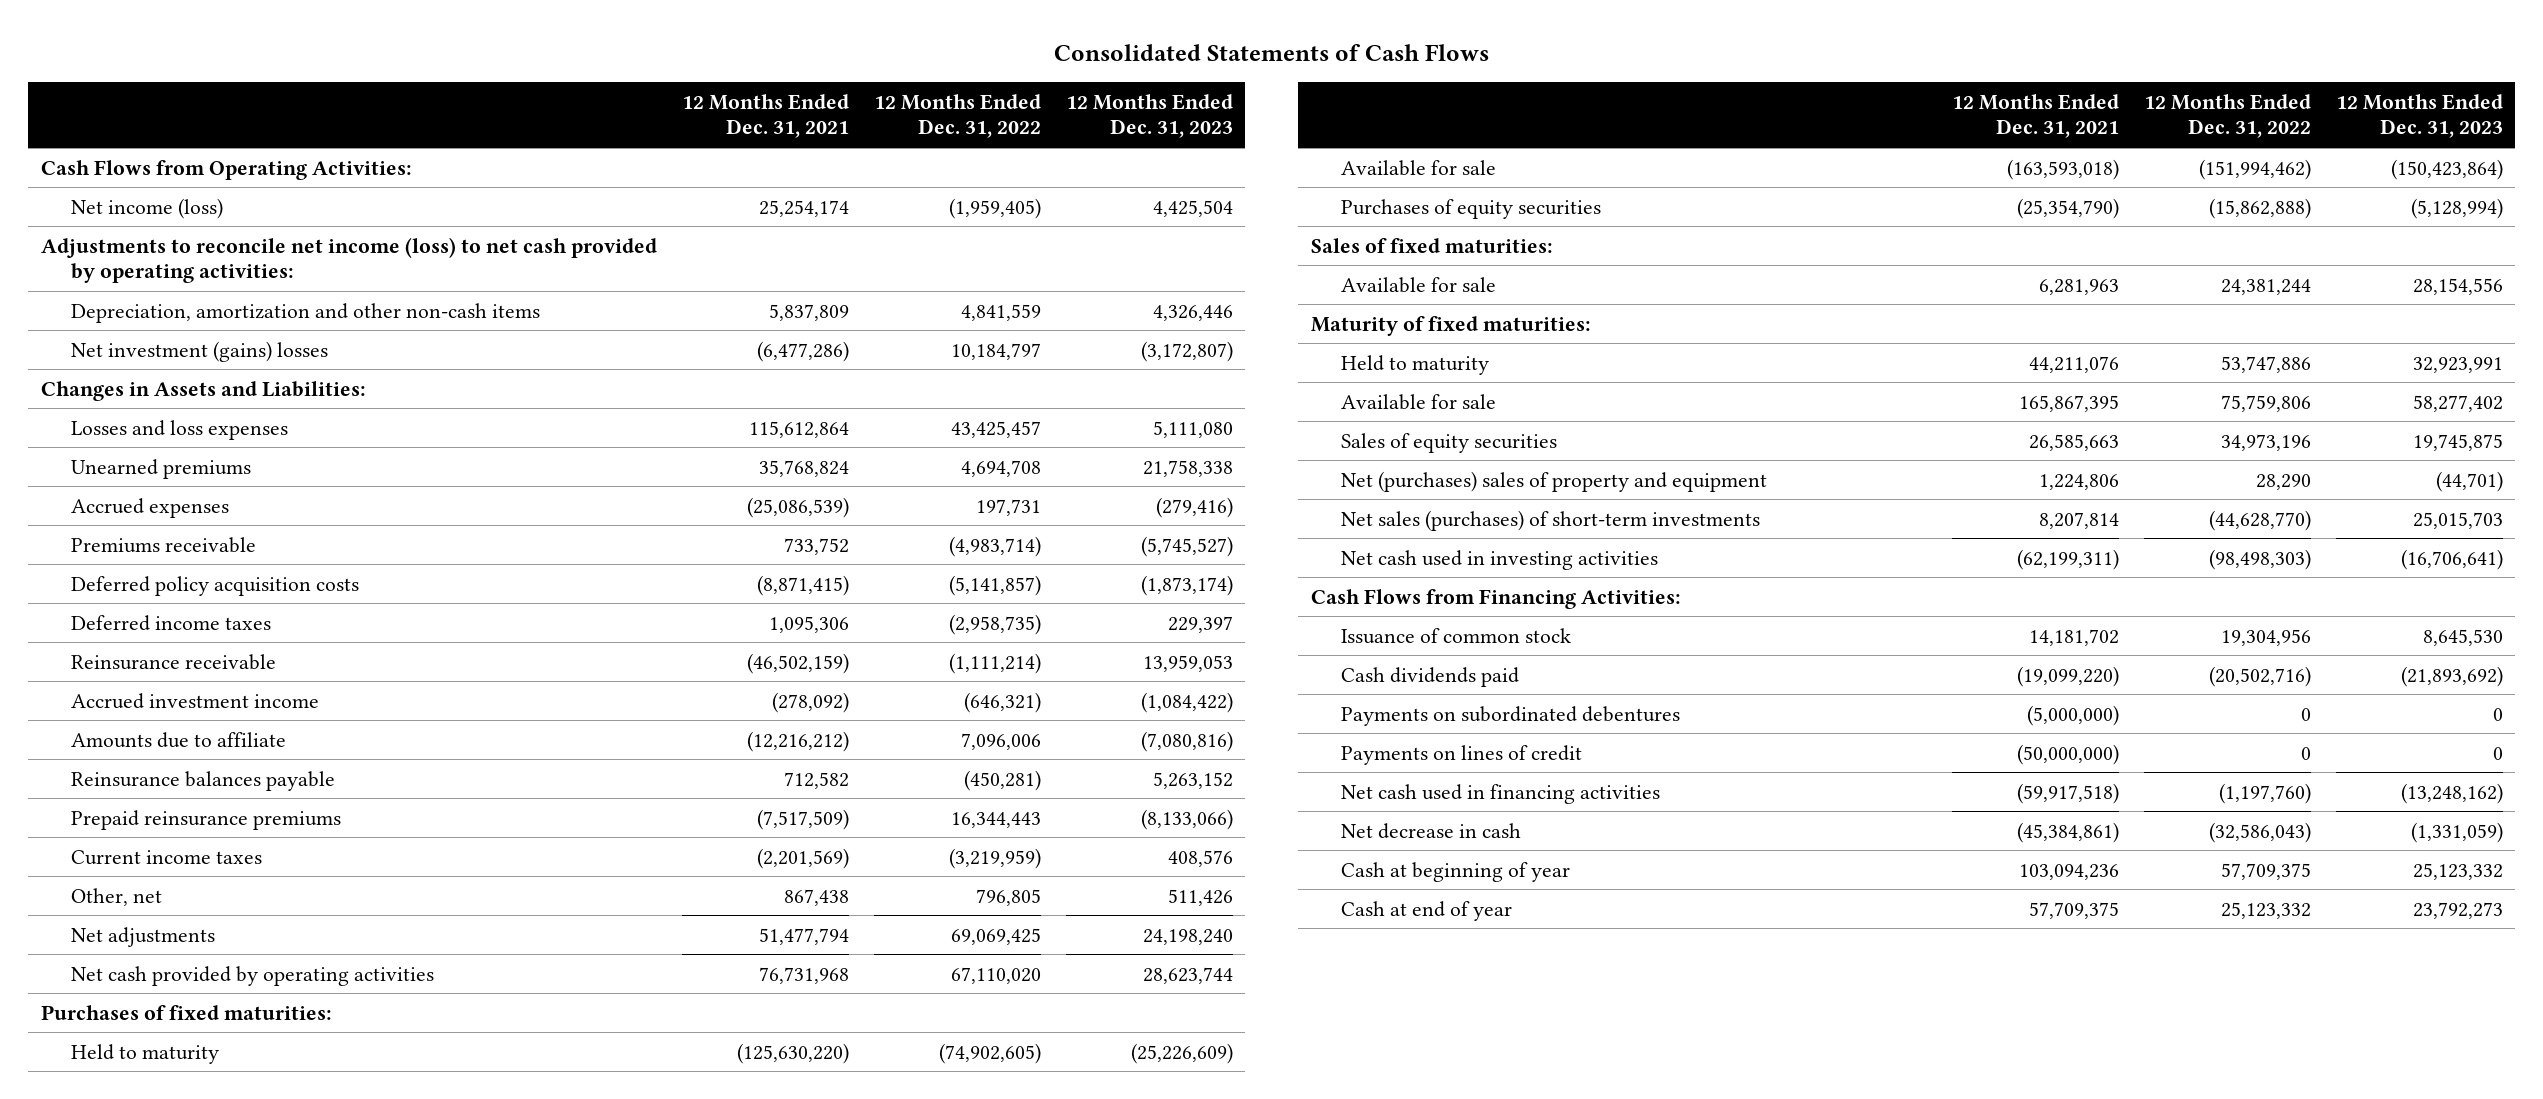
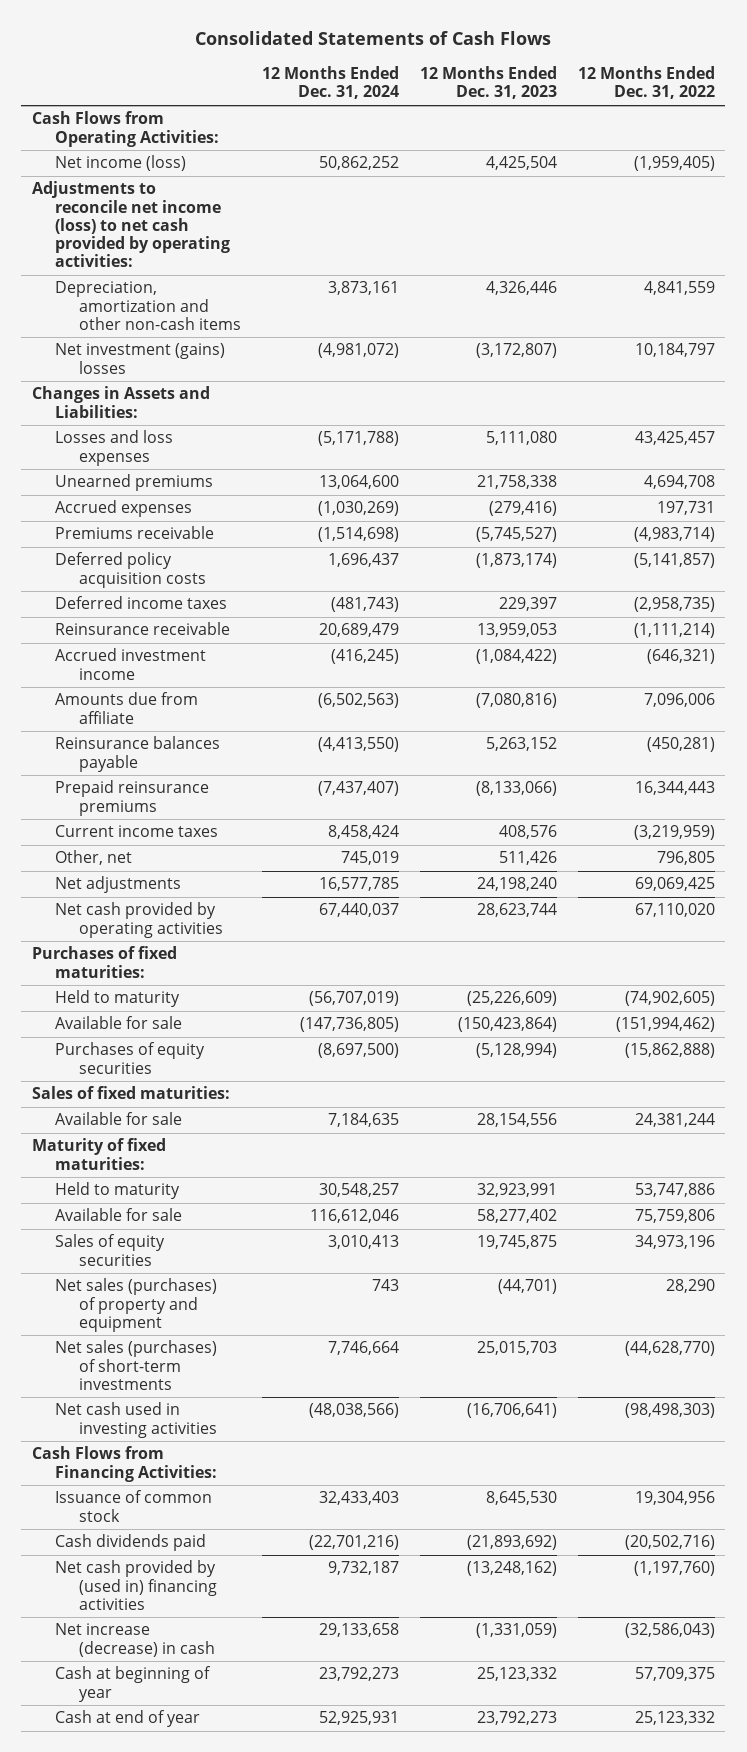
[681,93,849,139] 12 Months Ended Dec. 31, 2021 -> none
none -> [261,66,399,100] 12 Months Ended Dec. 31, 2024
[70,731,286,748] Amounts due to affiliate -> [55,692,199,724] Amounts due from affiliate
[1340,470,1767,492] Net (purchases) sales of property and equipment -> [55,1278,218,1332] Net sales (purchases) of property and equipment
[1340,705,1680,726] Payments on subordinated debentures -> none
[1340,744,1582,765] Payments on lines of credit -> none
[1340,783,1660,804] Net cash used in financing activities -> [55,1560,217,1610] Net cash provided by (used in) financing activities
[1340,822,1521,839] Net decrease in cash -> [55,1623,215,1657] Net increase (decrease) in cash

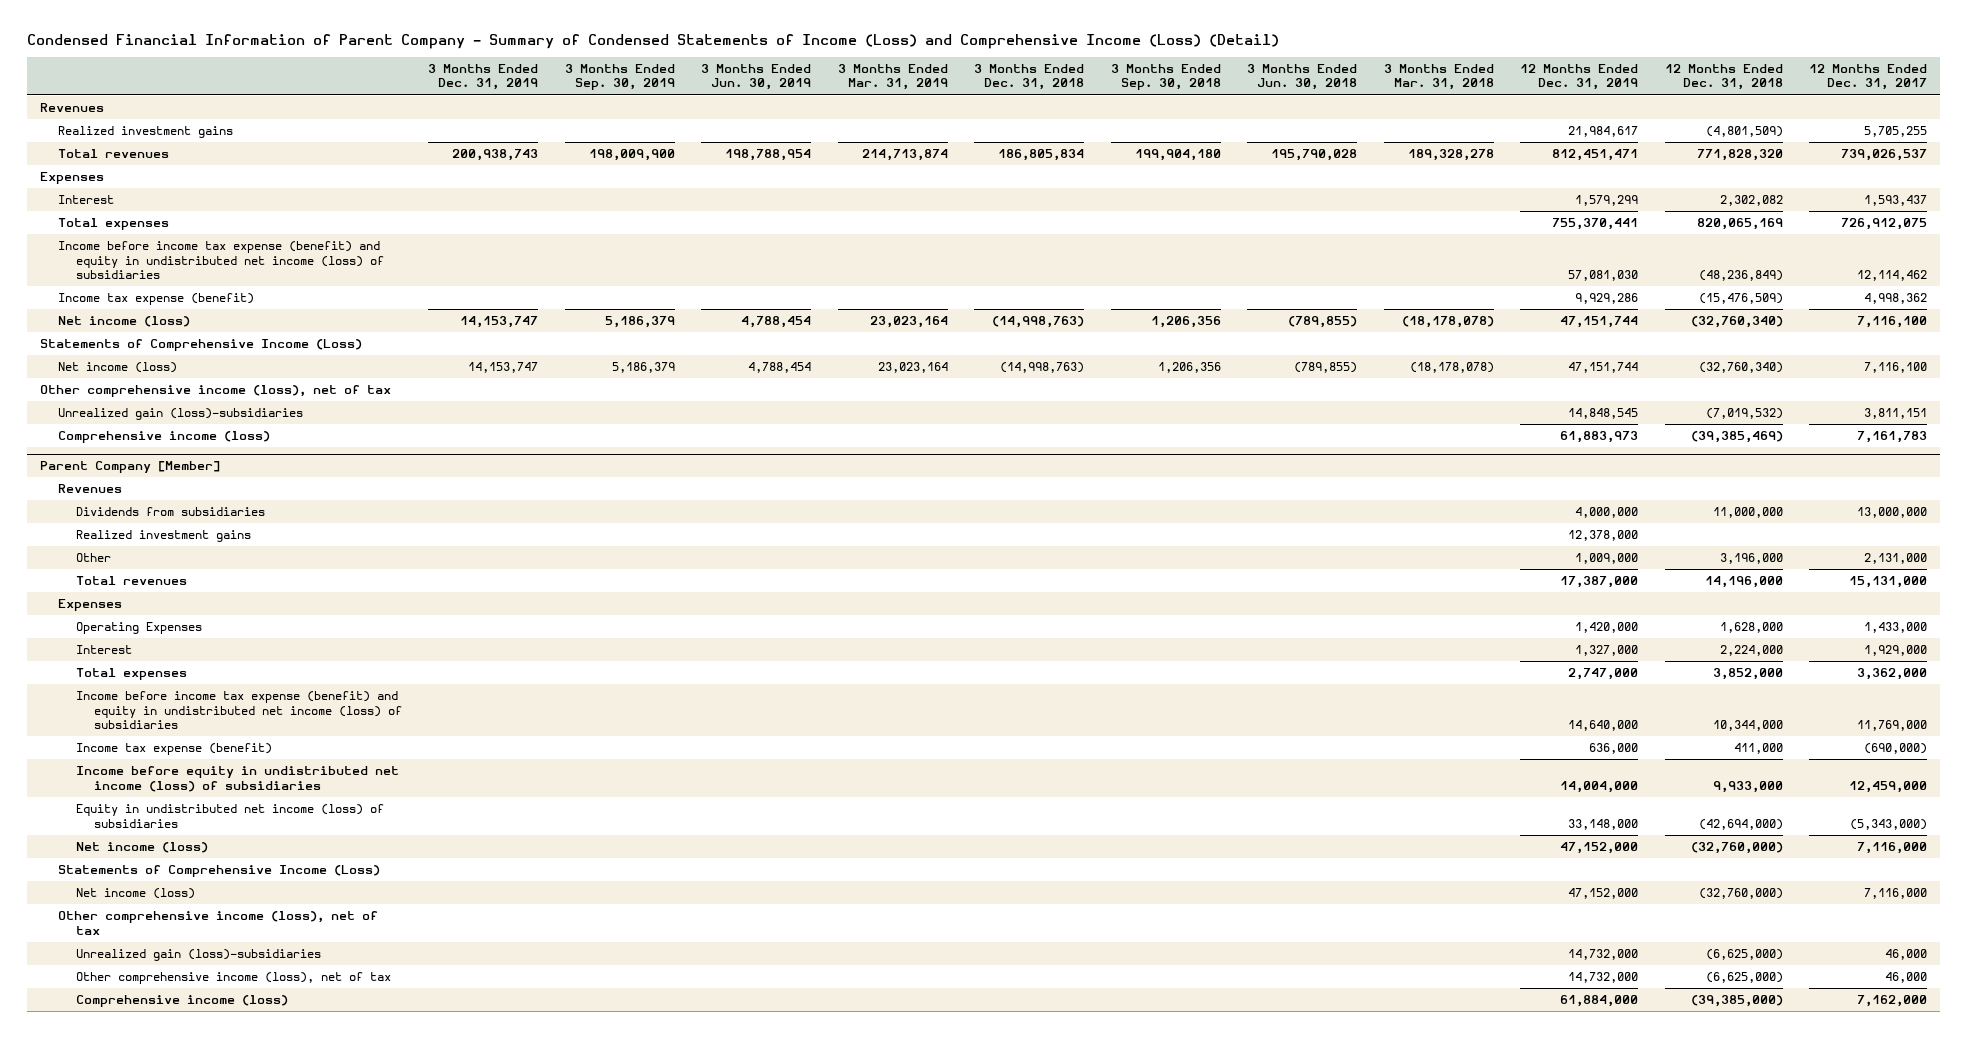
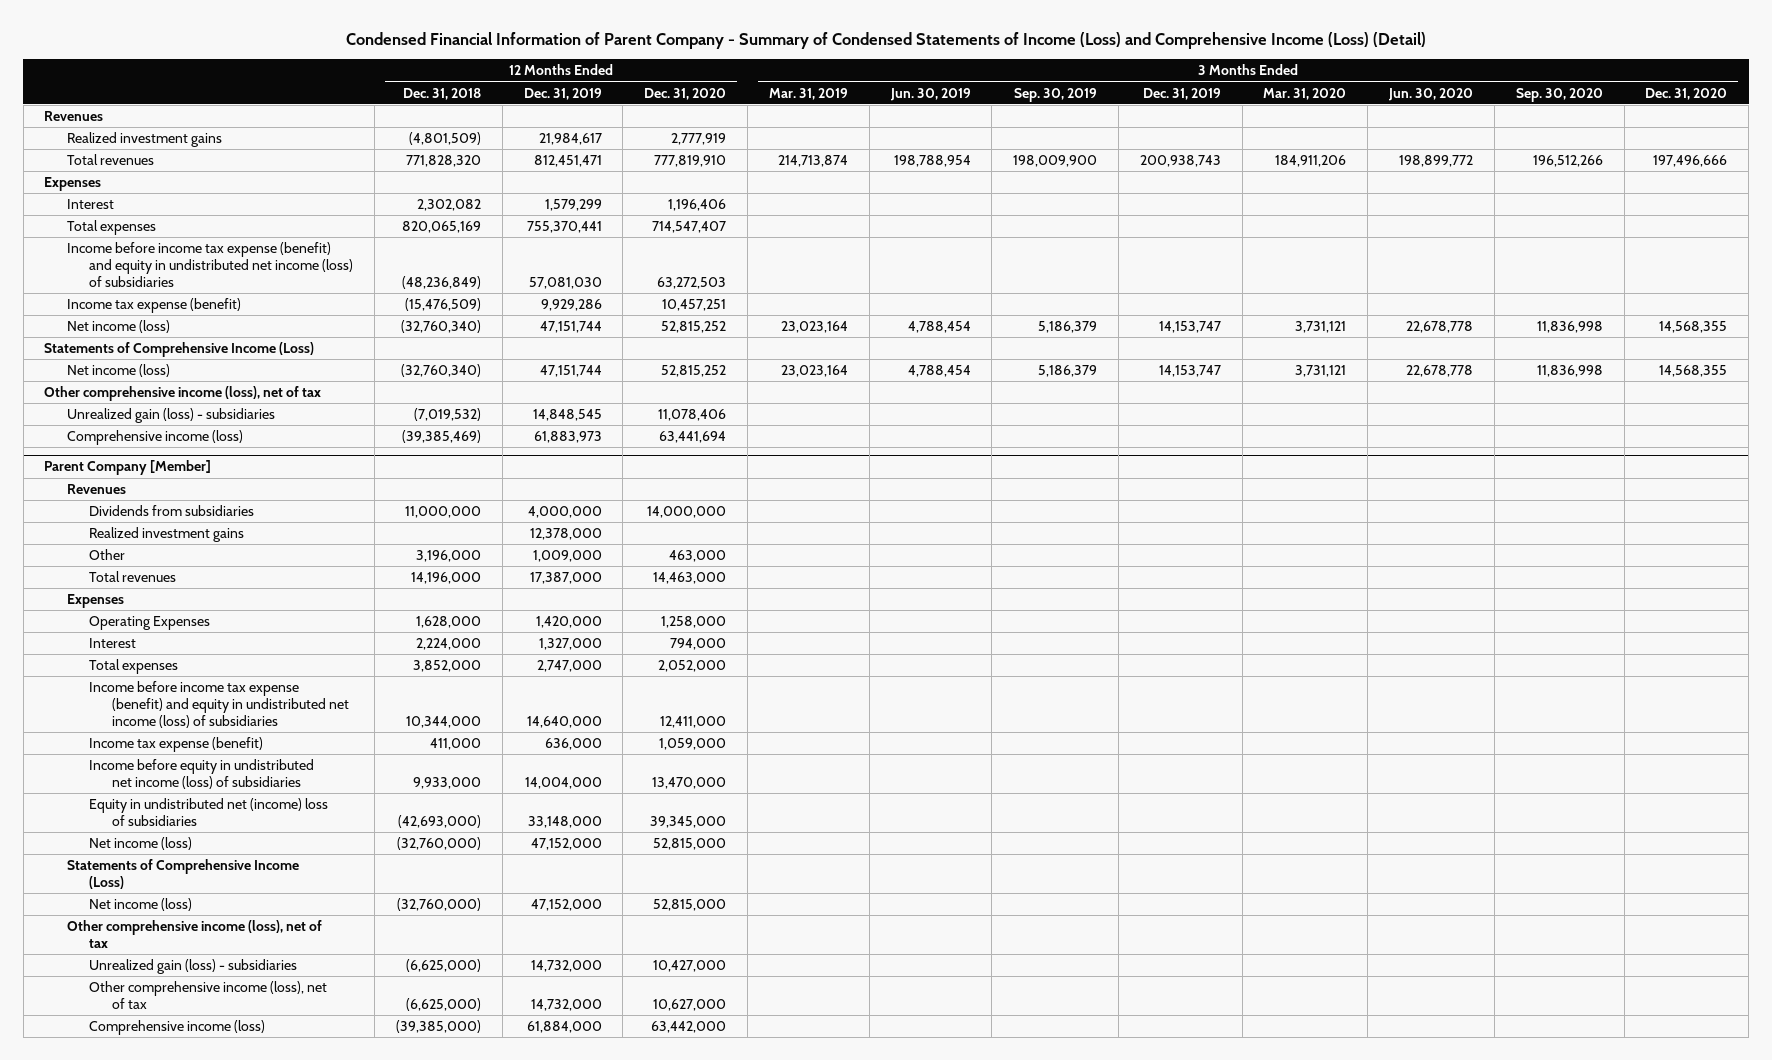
[974,63,1085,91] 3 Months Ended Dec. 31, 2018 -> none
[1110,63,1221,91] 3 Months Ended Sep. 30, 2018 -> none
[1247,63,1358,91] 3 Months Ended Jun. 30, 2018 -> none
[1383,63,1494,91] 3 Months Ended Mar. 31, 2018 -> none
[1809,63,1928,91] 12 Months Ended Dec. 31, 2017 -> none
none -> [644,87,727,100] Dec. 31, 2020
none -> [1263,87,1347,100] Mar. 31, 2020
none -> [1388,87,1474,101] Jun. 30, 2020
none -> [1515,87,1603,102] Sep. 30, 2020
none -> [1645,87,1728,100] Dec. 31, 2020
[57,408,303,421] Unrealized gain (loss)-subsidiaries -> [66,408,275,424] Unrealized gain (loss) - subsidiaries
[75,804,384,828] Equity in undistributed net income (loss) of subsidiaries -> [89,798,329,826] Equity in undistributed net (income) loss of subsidiaries
[1698,818,1783,830] (42,694,000) -> [398,814,482,828] (42,693,000)
[75,949,321,962] Unrealized gain (loss)-subsidiaries -> [89,959,298,975] Unrealized gain (loss) - subsidiaries

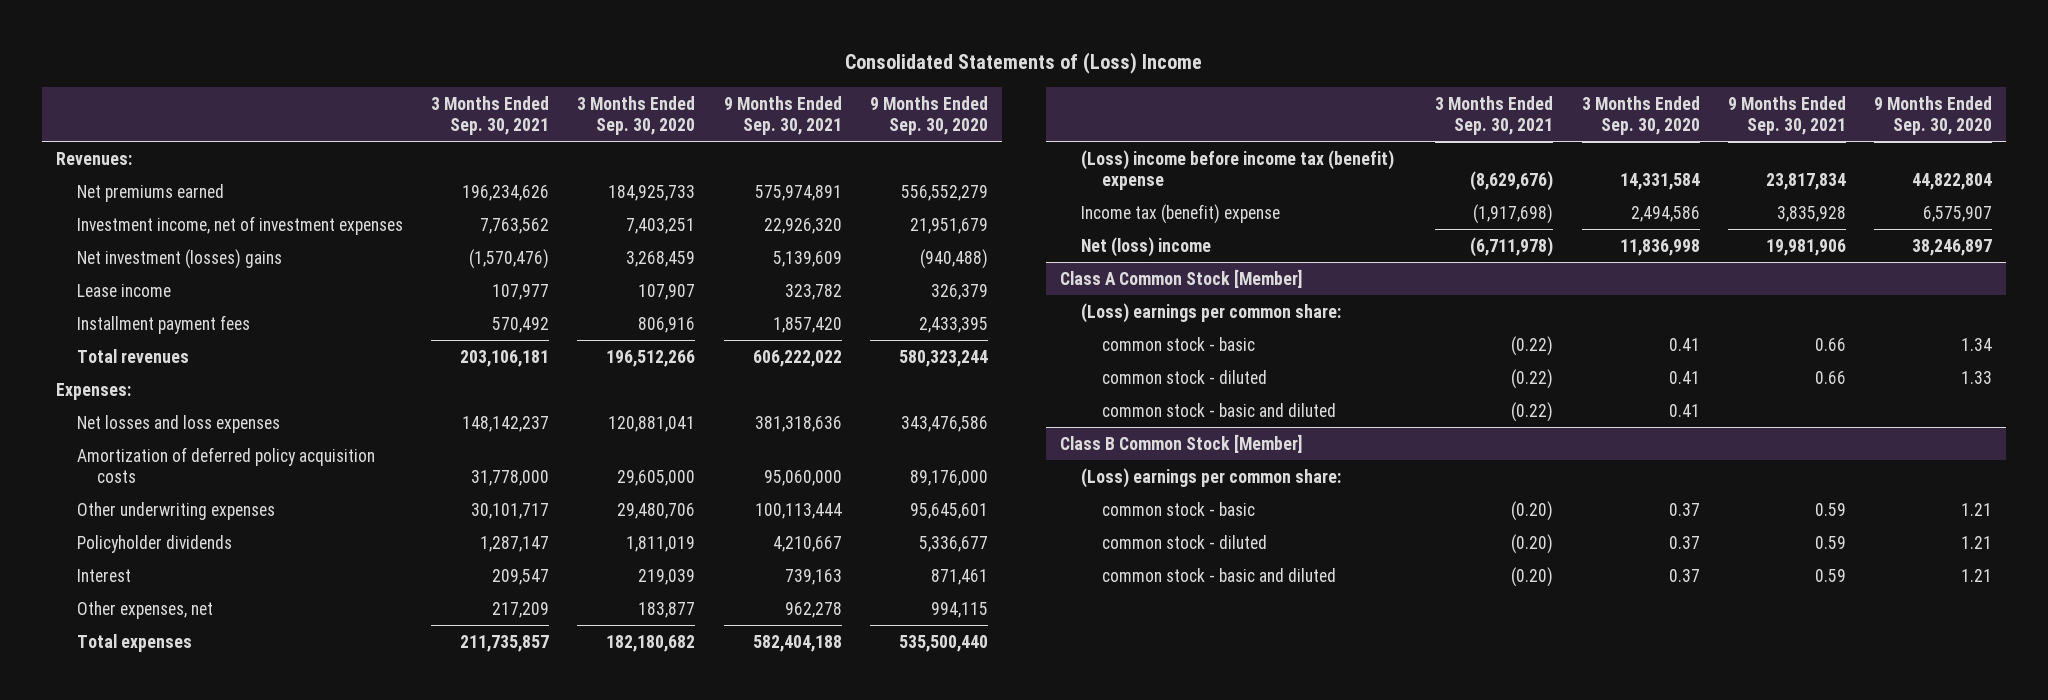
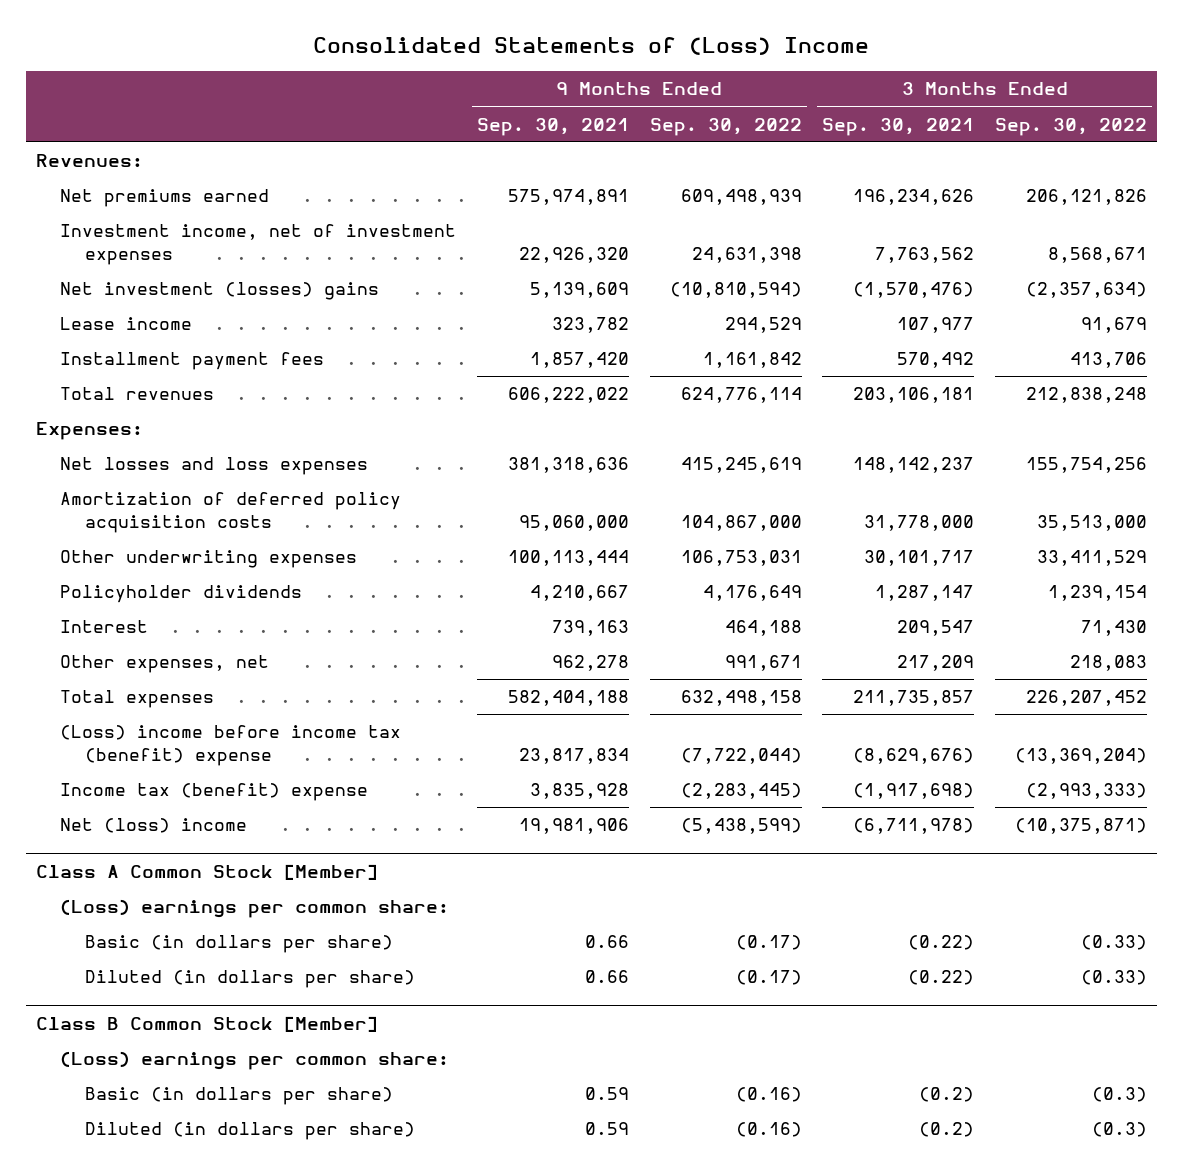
[577,95,696,135] 3 Months Ended Sep. 30, 2020 -> none
[870,95,989,135] 9 Months Ended Sep. 30, 2020 -> none
none -> [649,117,802,136] Sep. 30, 2022
none -> [995,117,1148,136] Sep. 30, 2022
[1101,402,1336,417] common stock - basic and diluted -> none
[1101,336,1255,351] common stock - basic -> [85,935,394,954] Basic (in dollars per share)
[1101,369,1267,384] common stock - diluted -> [85,970,416,989] Diluted (in dollars per share)
[1101,501,1255,516] common stock - basic -> none
[1101,534,1267,549] common stock - diluted -> none
[1101,567,1336,582] common stock - basic and diluted -> none
none -> [85,1087,394,1106] Basic (in dollars per share)
none -> [85,1122,416,1141] Diluted (in dollars per share)

